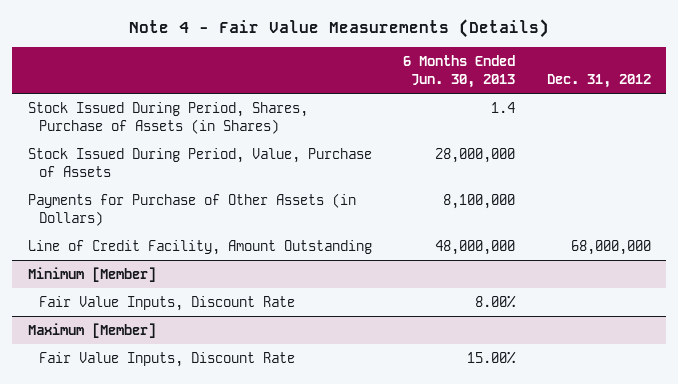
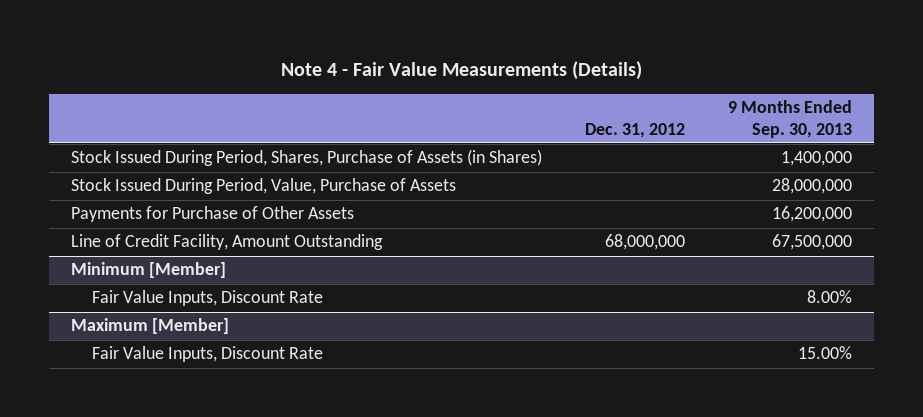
[403,55,516,88] 6 Months Ended Jun. 30, 2013 -> none
none -> [728,100,853,138] 9 Months Ended Sep. 30, 2013
[27,192,356,226] Payments for Purchase of Other Assets (in Dollars) -> [70,206,354,223] Payments for Purchase of Other Assets

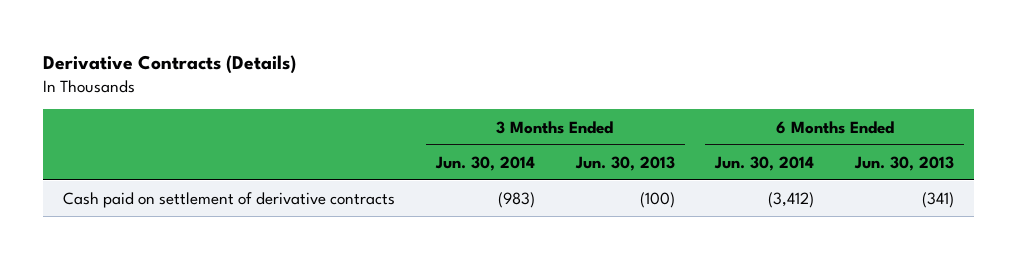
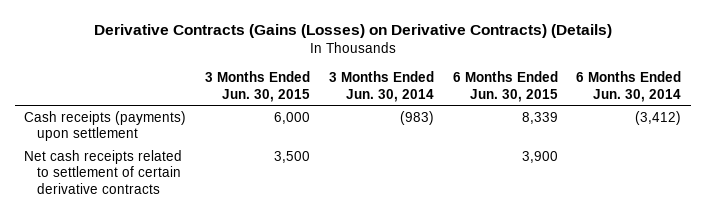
[42,55,296,75] Derivative Contracts (Details) -> [93,24,612,39] Derivative Contracts (Gains (Losses) on Derivative Contracts) (Details)
[574,155,675,171] Jun. 30, 2013 -> none
[853,155,954,171] Jun. 30, 2013 -> none
none -> [204,71,310,102] 3 Months Ended Jun. 30, 2015
none -> [452,71,558,102] 6 Months Ended Jun. 30, 2015
[63,192,396,209] Cash paid on settlement of derivative contracts -> [24,110,187,142] Cash receipts (payments) upon settlement
none -> [24,149,183,195] Net cash receipts related to settlement of certain derivative contracts

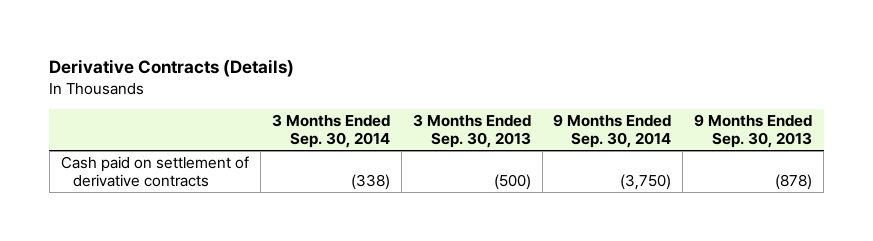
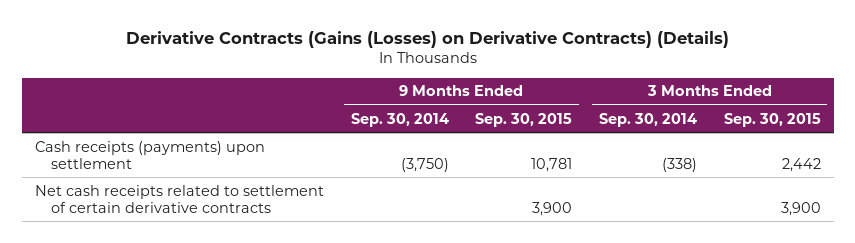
[49,59,295,78] Derivative Contracts (Details) -> [125,30,729,48] Derivative Contracts (Gains (Losses) on Derivative Contracts) (Details)
[412,113,531,149] 3 Months Ended Sep. 30, 2013 -> none
[694,113,813,149] 9 Months Ended Sep. 30, 2013 -> none
none -> [475,112,573,127] Sep. 30, 2015
none -> [723,112,821,127] Sep. 30, 2015
[60,155,249,188] Cash paid on settlement of derivative contracts -> [34,140,265,169] Cash receipts (payments) upon settlement
none -> [34,184,324,213] Net cash receipts related to settlement of certain derivative contracts

